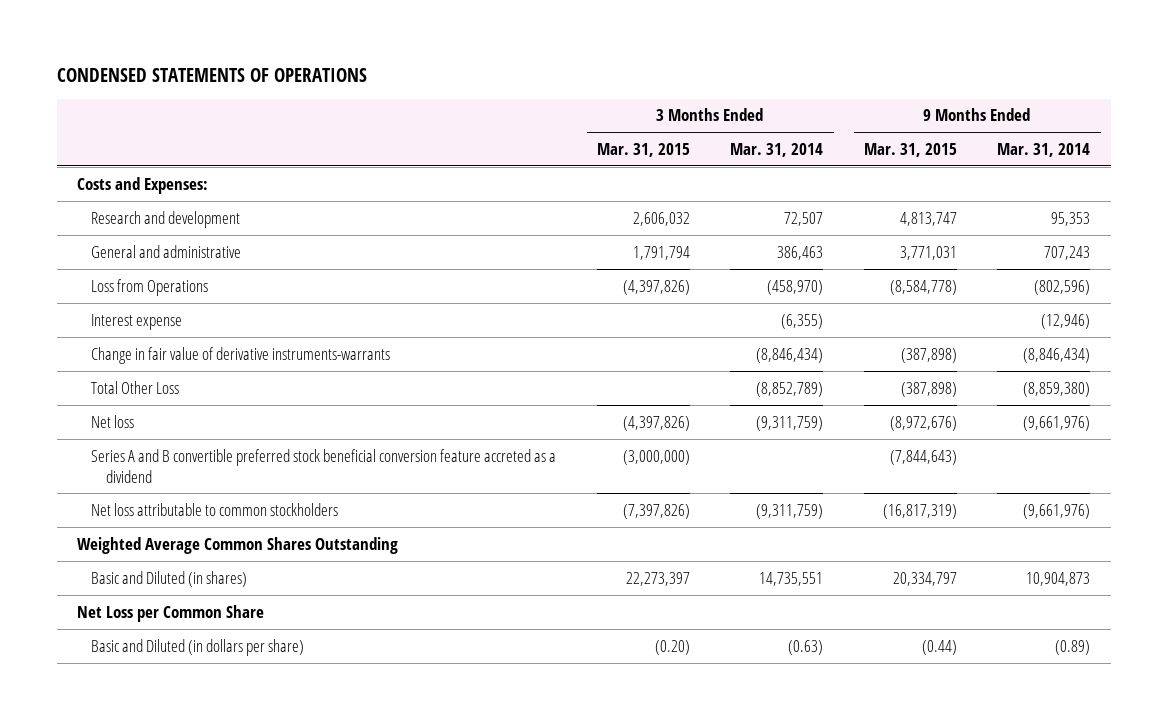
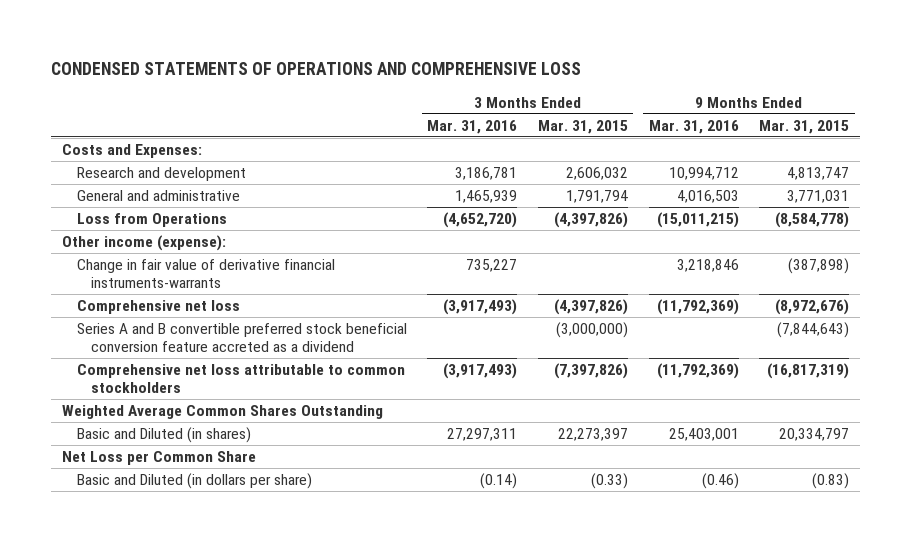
[56,68,367,83] CONDENSED STATEMENTS OF OPERATIONS -> [51,62,582,76] CONDENSED STATEMENTS OF OPERATIONS AND COMPREHENSIVE LOSS
[730,142,824,157] Mar. 31, 2014 -> none
[997,142,1091,157] Mar. 31, 2014 -> none
none -> [427,119,518,134] Mar. 31, 2016
none -> [648,119,739,134] Mar. 31, 2016
[91,313,183,330] Interest expense -> none
[91,380,180,394] Total Other Loss -> none
none -> [61,234,226,251] Other income (expense):
[91,346,391,364] Change in fair value of derivative instruments-warrants -> [76,258,335,289] Change in fair value of derivative financial instruments-warrants
[91,414,135,428] Net loss -> [76,299,240,314] Comprehensive net loss
[91,502,339,516] Net loss attributable to common stockholders -> [76,363,405,394] Comprehensive net loss attributable to common stockholders
[654,639,690,655] (0.20) -> [590,472,628,489] (0.33)
[921,639,957,655] (0.44) -> [812,472,850,489] (0.83)

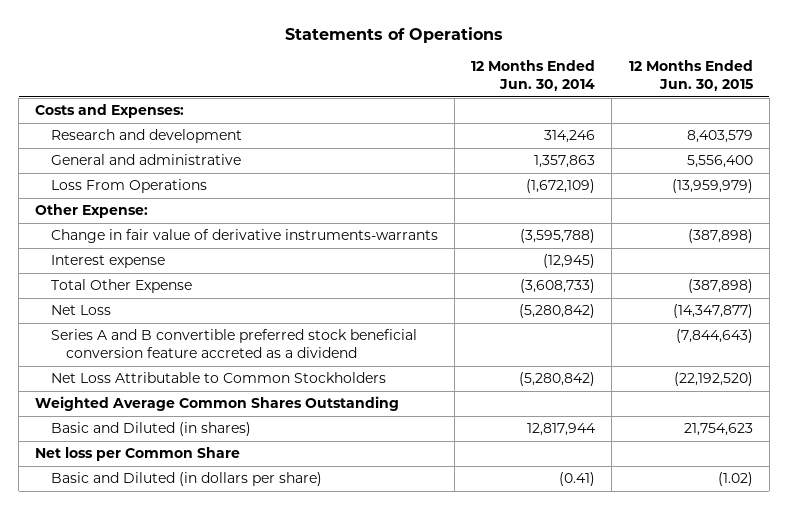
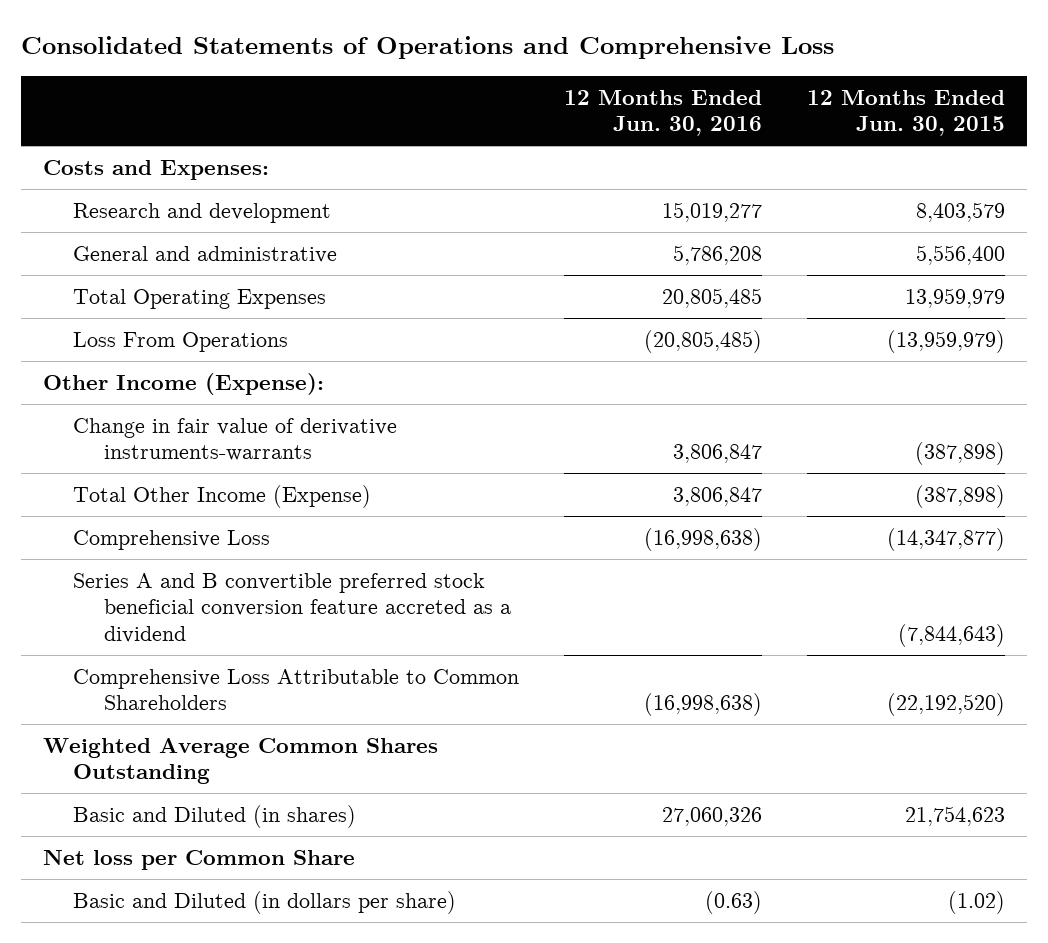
[285,27,504,44] Statements of Operations -> [20,36,834,60] Consolidated Statements of Operations and Comprehensive Loss
[471,60,596,91] 12 Months Ended Jun. 30, 2014 -> none
none -> [564,90,763,137] 12 Months Ended Jun. 30, 2016
none -> [73,288,327,309] Total Operating Expenses
[35,204,149,219] Other Expense: -> [42,372,324,395] Other Income (Expense):
[50,255,165,269] Interest expense -> none
[50,279,192,294] Total Other Expense -> [73,484,372,508] Total Other Income (Expense)
[50,305,111,316] Net Loss -> [73,529,271,550] Comprehensive Loss
[50,372,386,384] Net Loss Attributable to Common Stockholders -> [73,668,520,711] Comprehensive Loss Attributable to Common Shareholders

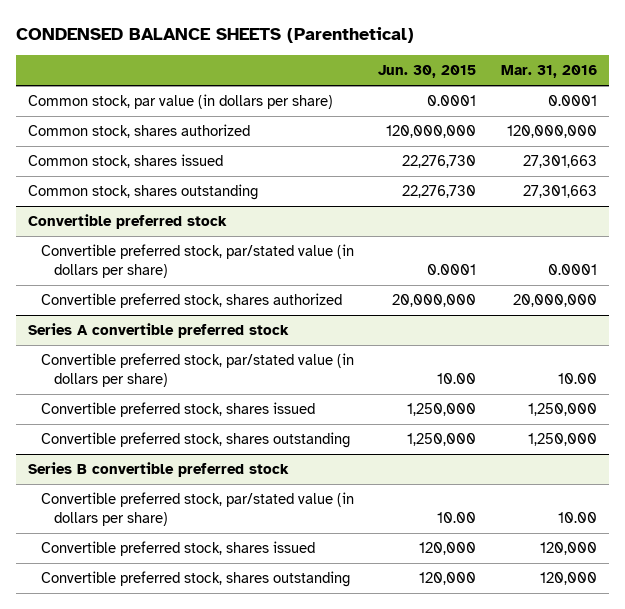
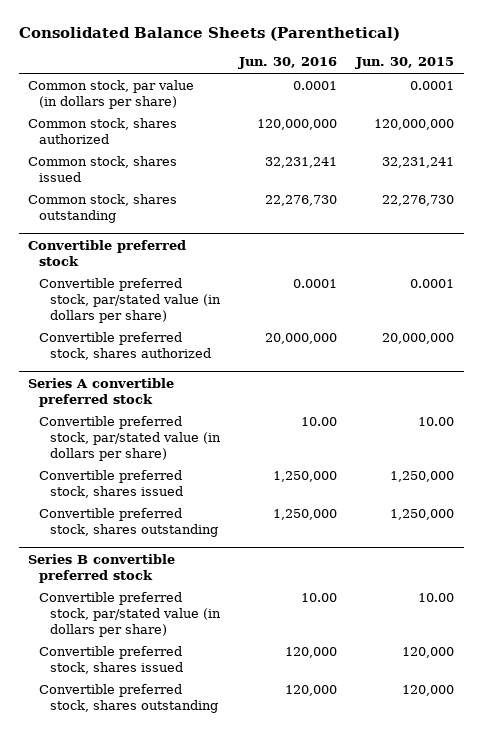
[16,26,415,43] CONDENSED BALANCE SHEETS (Parenthetical) -> [18,27,400,42] Consolidated Balance Sheets (Parenthetical)
[500,65,597,79] Mar. 31, 2016 -> none
none -> [237,57,337,70] Jun. 30, 2016
[402,155,477,169] 22,276,730 -> [382,156,455,168] 32,231,241

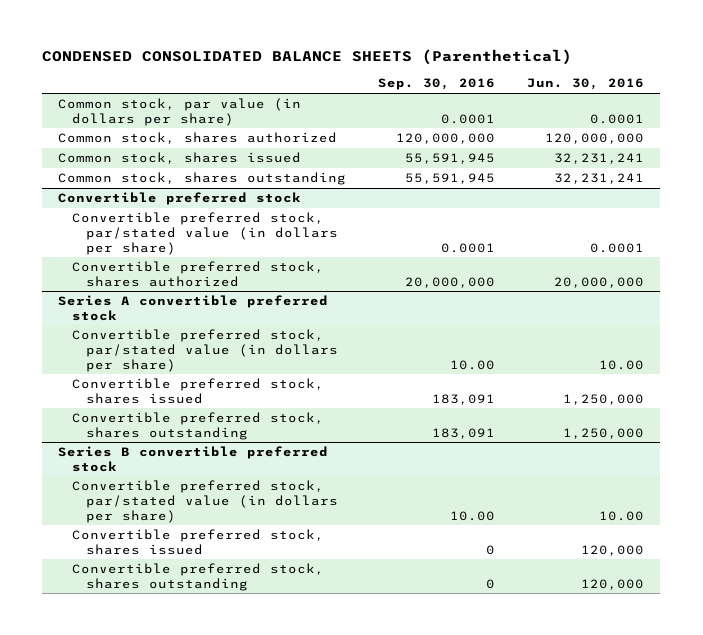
[18,27,400,42] Consolidated Balance Sheets (Parenthetical) -> [42,49,573,66] CONDENSED CONSOLIDATED BALANCE SHEETS (Parenthetical)
[355,57,455,70] Jun. 30, 2015 -> none
none -> [378,78,496,91] Sep. 30, 2016
[264,194,337,206] 22,276,730 -> [554,173,645,185] 32,231,241

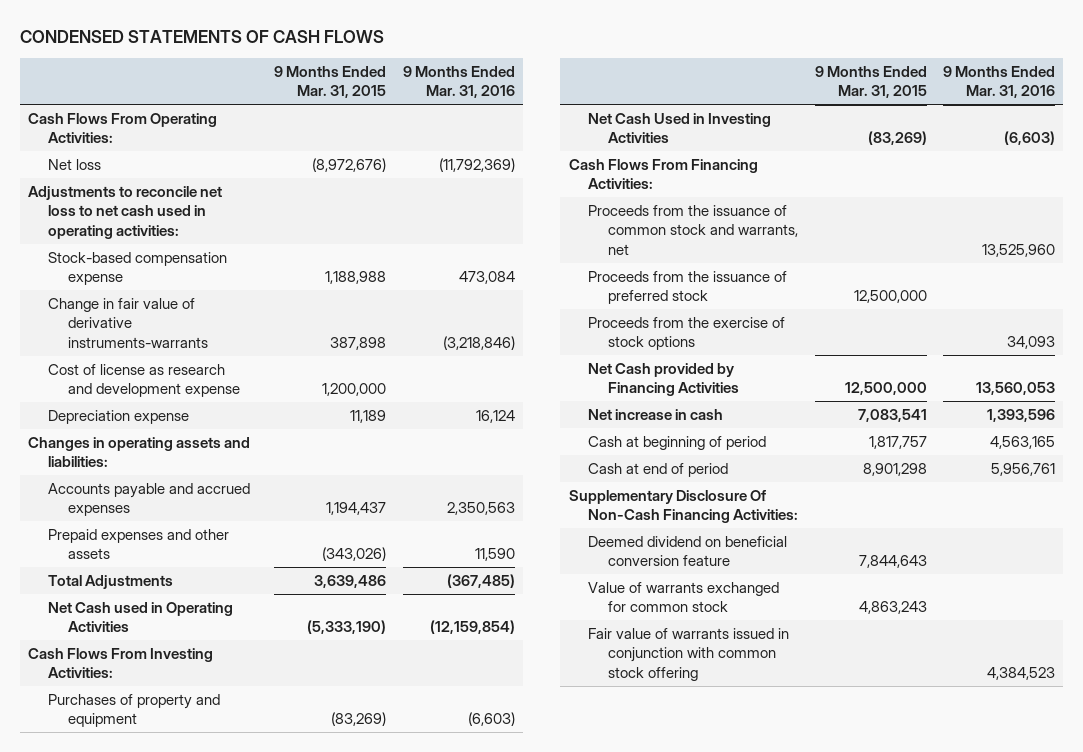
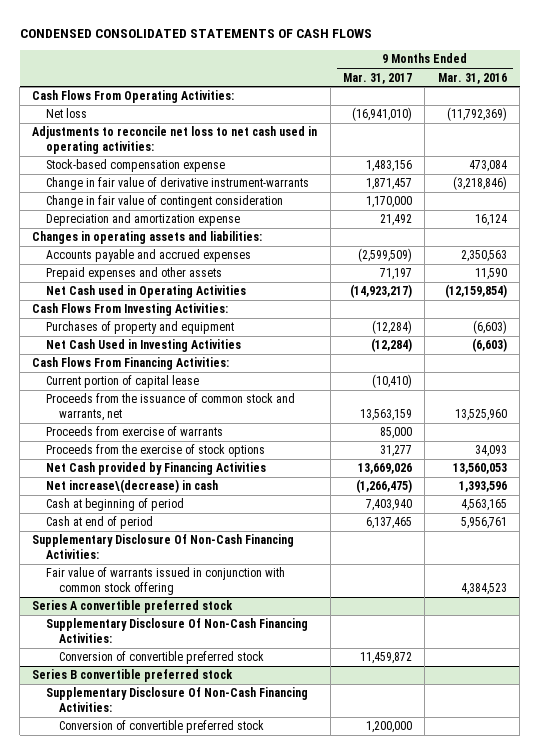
[19,30,384,44] CONDENSED STATEMENTS OF CASH FLOWS -> [19,29,372,39] CONDENSED CONSOLIDATED STATEMENTS OF CASH FLOWS
[274,66,387,99] 9 Months Ended Mar. 31, 2015 -> none
none -> [343,72,413,84] Mar. 31, 2017
[47,364,240,398] Cost of license as research and development expense -> none
[47,298,208,348] Change in fair value of derivative instruments-warrants -> [45,177,309,191] Change in fair value of derivative instrument-warrants
none -> [45,195,283,209] Change in fair value of contingent consideration
[47,410,189,425] Depreciation expense -> [45,213,240,227] Depreciation and amortization expense
[47,575,173,590] Total Adjustments -> none
none -> [45,375,199,389] Current portion of capital lease
[588,271,788,305] Proceeds from the issuance of preferred stock -> none
none -> [45,426,223,437] Proceeds from exercise of warrants
[588,409,724,421] Net increase in cash -> [45,479,218,494] Net increase\(decrease) in cash
[588,536,788,567] Deemed dividend on beneficial conversion feature -> none
[588,582,780,613] Value of warrants exchanged for common stock -> none
none -> [32,600,234,614] Series A convertible preferred stock
none -> [45,618,308,643] Supplementary Disclosure Of Non-Cash Financing Activities:
none -> [58,651,264,665] Conversion of convertible preferred stock
none -> [32,669,234,683] Series B convertible preferred stock
none -> [45,687,308,712] Supplementary Disclosure Of Non-Cash Financing Activities:
none -> [58,720,264,734] Conversion of convertible preferred stock

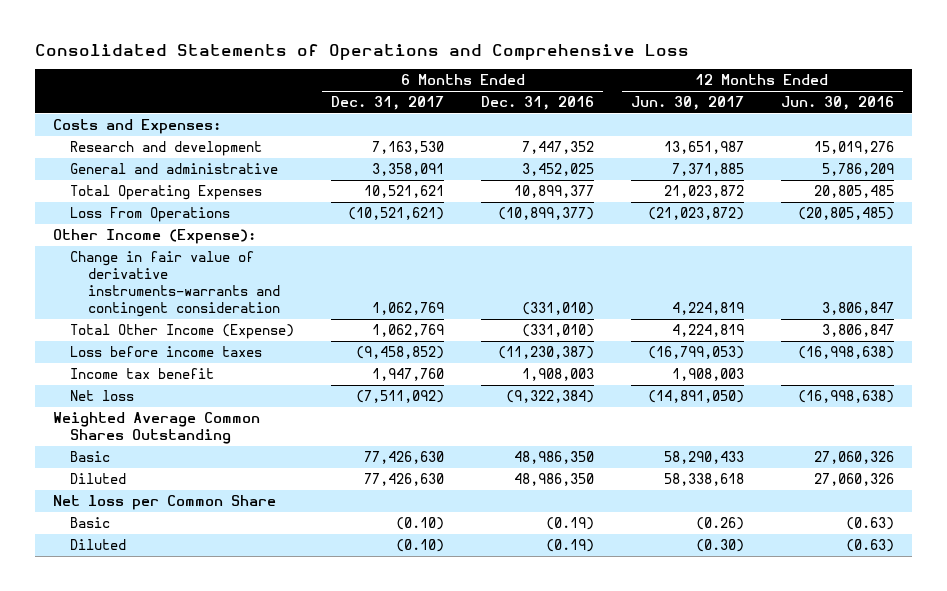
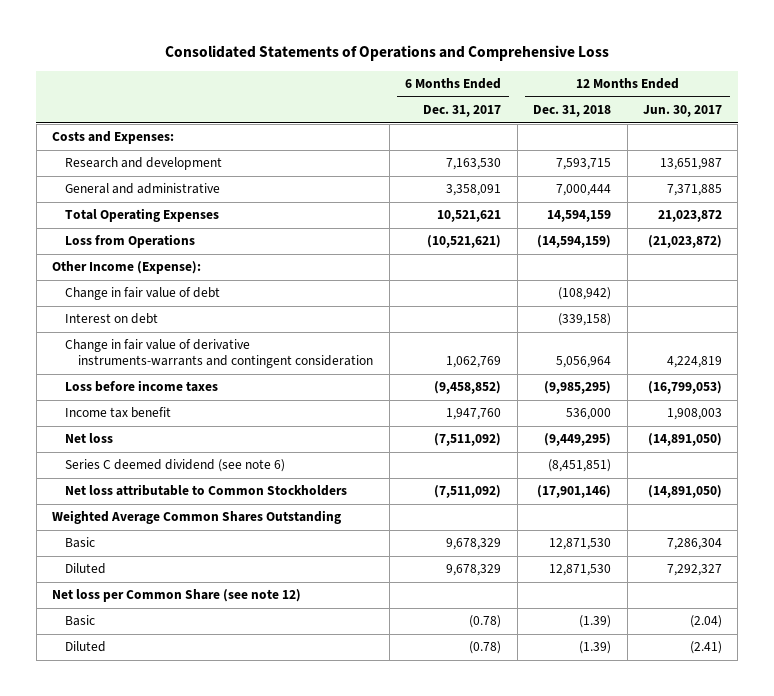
[481,96,595,111] Dec. 31, 2016 -> none
[780,96,894,111] Jun. 30, 2016 -> none
none -> [533,105,612,118] Dec. 31, 2018
[70,207,231,223] Loss From Operations -> [65,234,196,249] Loss from Operations
none -> [65,287,221,301] Change in fair value of debt
none -> [65,313,159,325] Interest on debt
[70,324,295,340] Total Other Income (Expense) -> none
none -> [65,459,286,473] Series C deemed dividend (see note 6)
none -> [65,484,348,497] Net loss attributable to Common Stockholders
[364,451,445,465] 77,426,630 -> [446,538,502,551] 9,678,329
[663,451,744,465] 58,290,433 -> [667,538,723,551] 7,286,304
[364,473,445,487] 77,426,630 -> [446,564,502,577] 9,678,329
[663,473,744,487] 58,338,618 -> [667,564,723,577] 7,292,327
[53,495,277,511] Net loss per Common Share -> [52,589,302,603] Net loss per Common Share (see note 12)
[396,517,445,531] (0.10) -> [469,615,502,629] (0.78)
[695,517,744,531] (0.26) -> [690,615,723,629] (2.04)
[396,539,445,553] (0.10) -> [469,641,502,655] (0.78)
[695,539,744,553] (0.30) -> [690,641,723,655] (2.41)

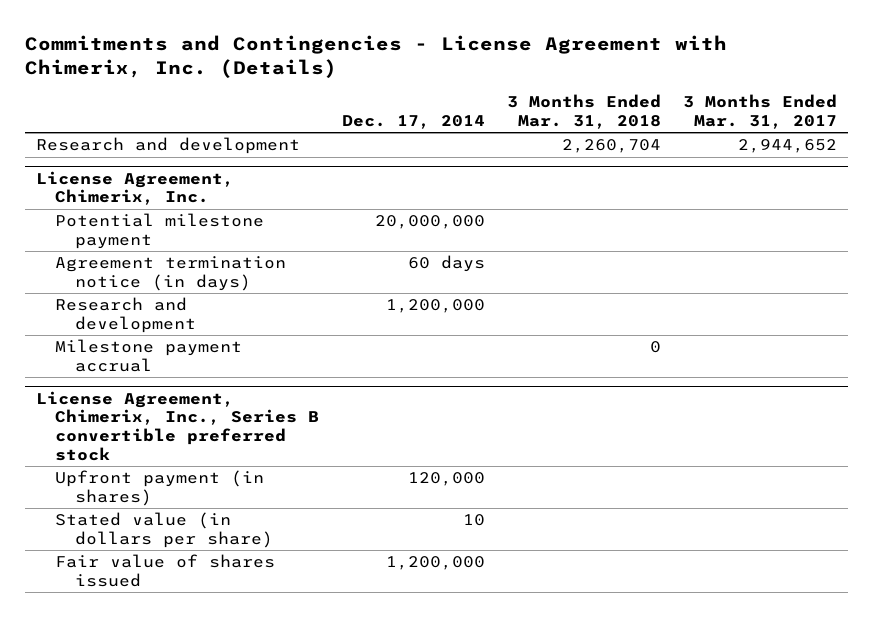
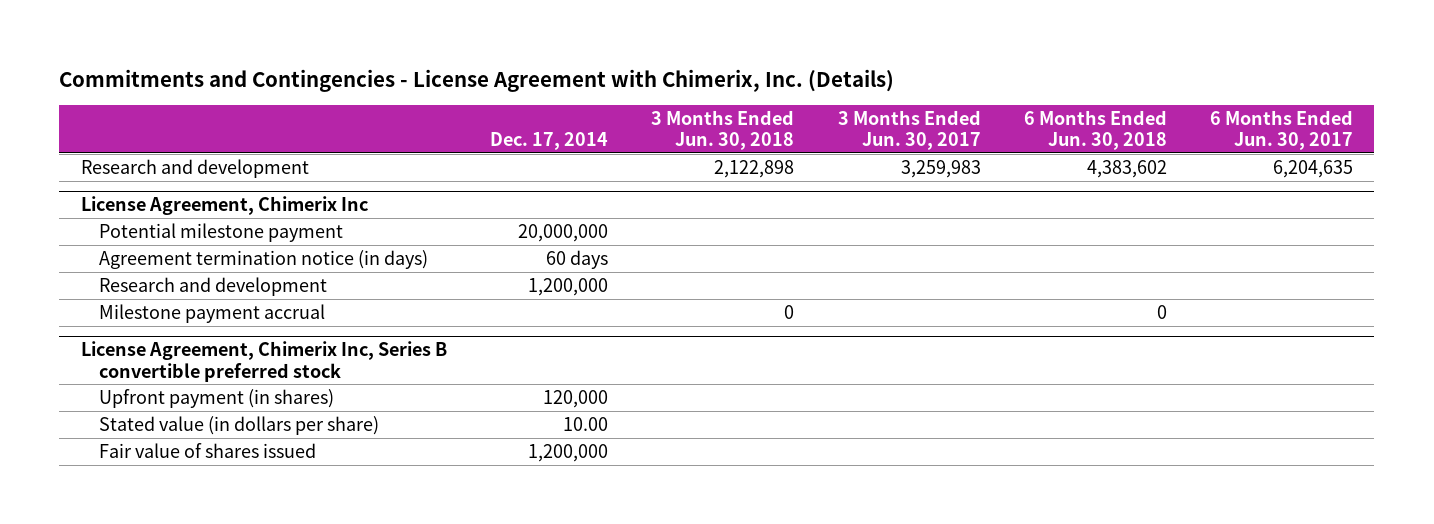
[506,94,661,129] 3 Months Ended Mar. 31, 2018 -> none
[682,94,837,129] 3 Months Ended Mar. 31, 2017 -> none
none -> [651,109,795,151] 3 Months Ended Jun. 30, 2018
none -> [837,109,981,151] 3 Months Ended Jun. 30, 2017
none -> [1023,109,1167,151] 6 Months Ended Jun. 30, 2018
none -> [1209,109,1353,151] 6 Months Ended Jun. 30, 2017
[36,170,235,206] License Agreement, Chimerix, Inc. -> [81,196,369,216] License Agreement, Chimerix Inc
[36,390,320,461] License Agreement, Chimerix, Inc., Series B convertible preferred stock -> [81,341,448,382] License Agreement, Chimerix Inc, Series B convertible preferred stock
[462,514,485,527] 10 -> [563,416,609,431] 10.00

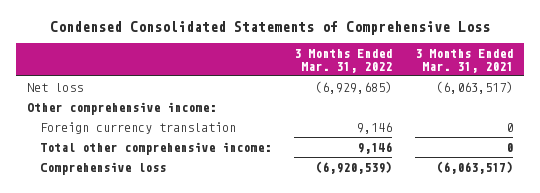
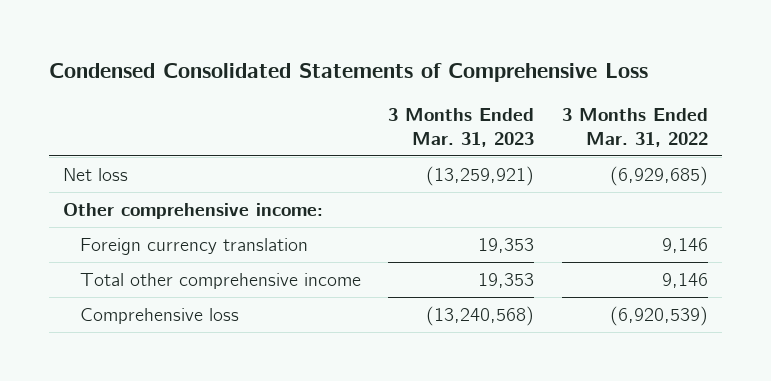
[414,48,513,73] 3 Months Ended Mar. 31, 2021 -> none
none -> [388,108,535,147] 3 Months Ended Mar. 31, 2023
[39,142,271,156] Total other comprehensive income: -> [79,273,361,290] Total other comprehensive income

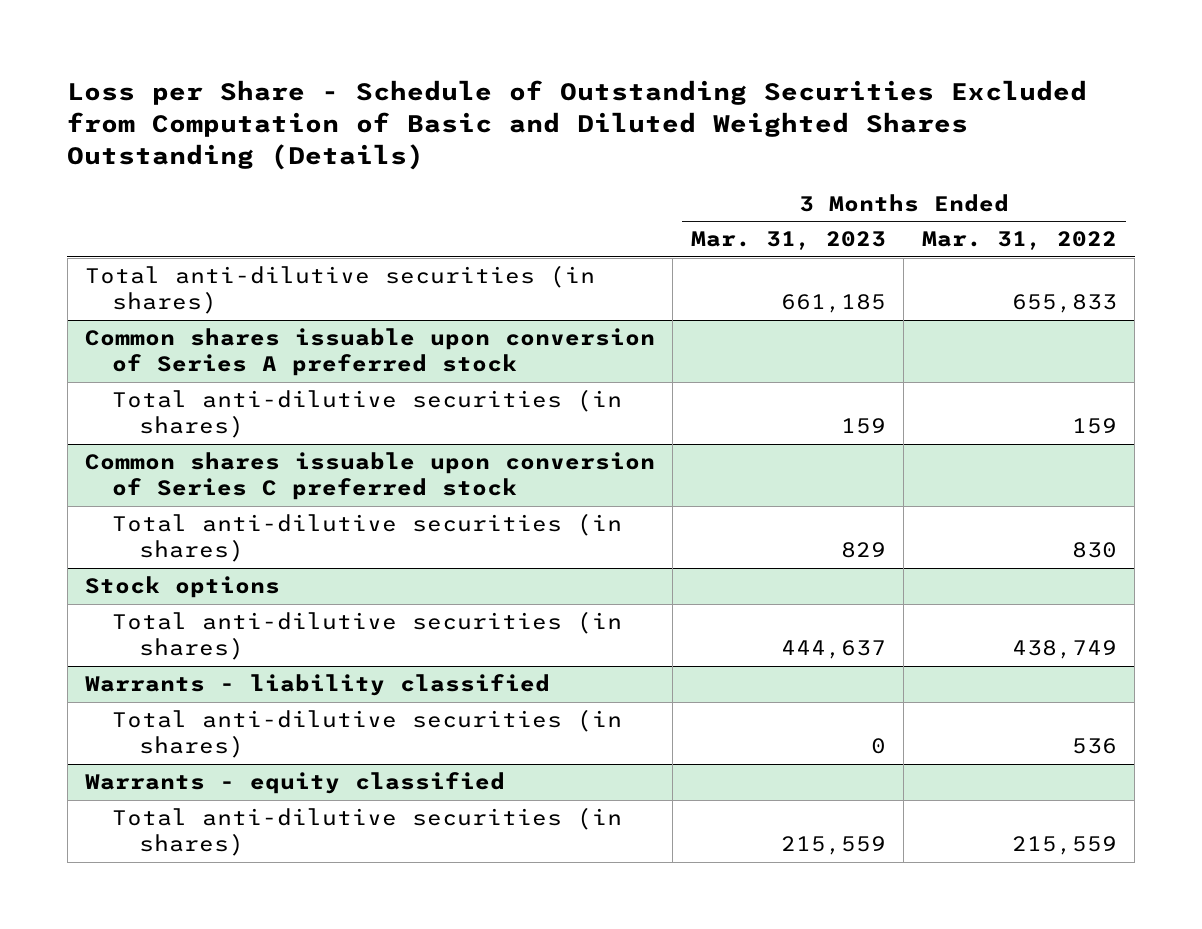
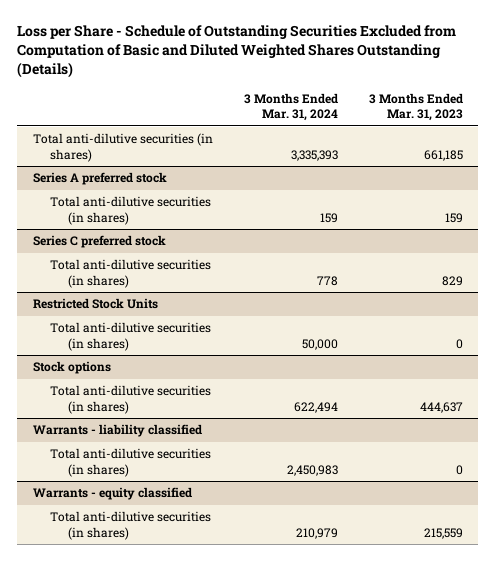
[921,231,1117,251] Mar. 31, 2022 -> none
none -> [243,92,338,122] 3 Months Ended Mar. 31, 2024
[85,328,656,377] Common shares issuable upon conversion of Series A preferred stock -> [32,172,167,186] Series A preferred stock
[85,452,656,501] Common shares issuable upon conversion of Series C preferred stock -> [32,235,166,249] Series C preferred stock
none -> [32,298,158,310] Restricted Stock Units
none -> [50,322,212,351] Total anti-dilutive securities (in shares)

